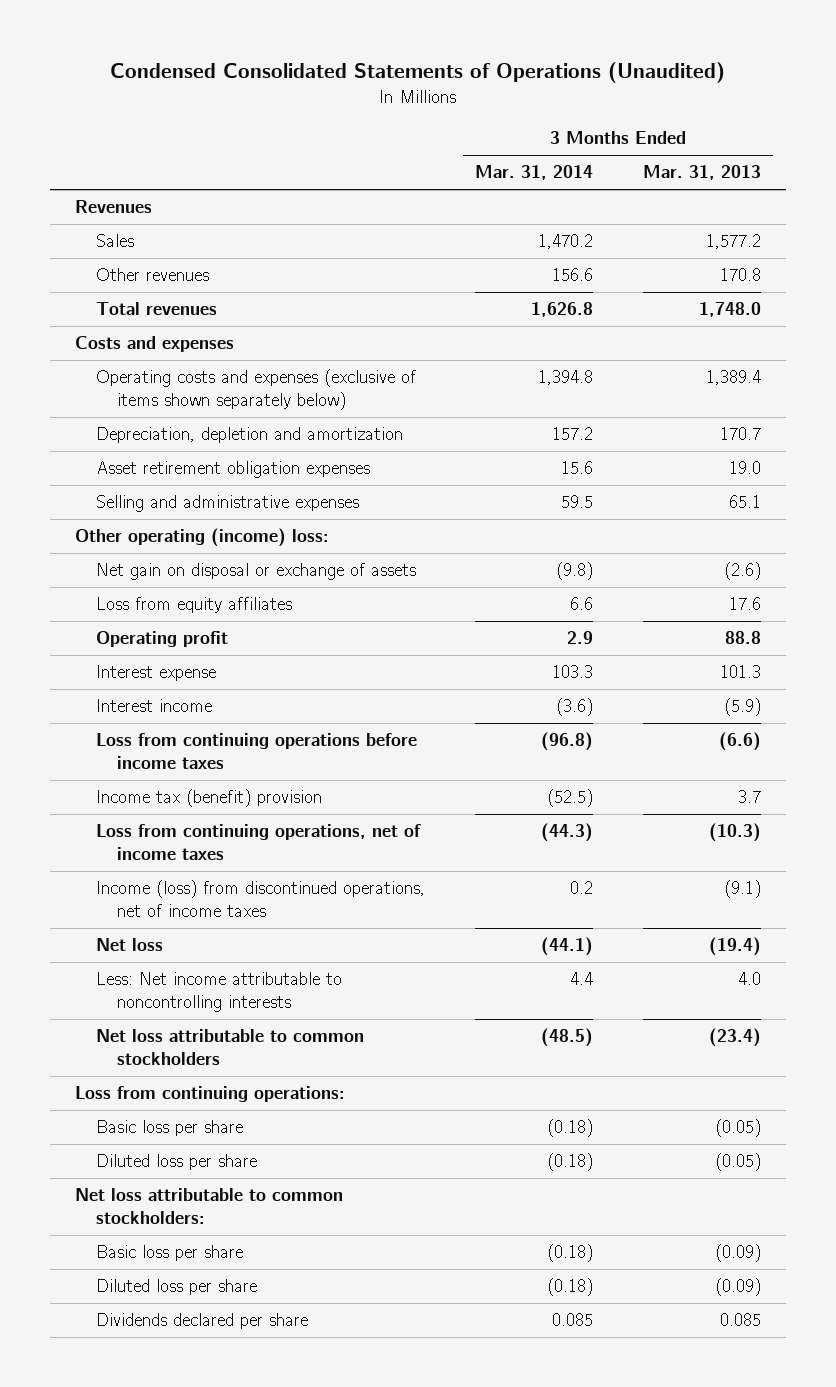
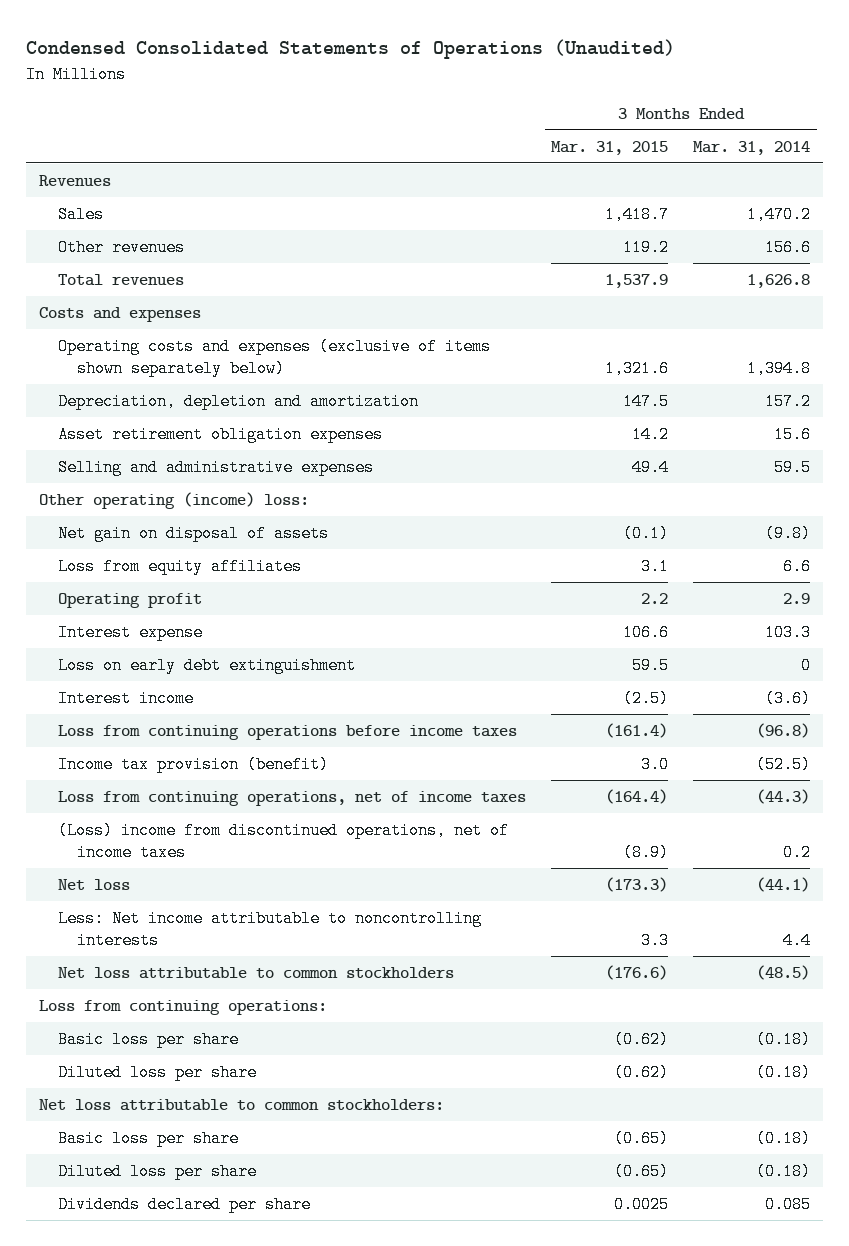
[642,165,761,181] Mar. 31, 2013 -> none
none -> [551,140,669,155] Mar. 31, 2015
[96,563,417,581] Net gain on disposal or exchange of assets -> [58,525,330,543] Net gain on disposal of assets
none -> [58,657,357,675] Loss on early debt extinguishment
[96,789,323,808] Income tax (benefit) provision -> [58,756,330,774] Income tax provision (benefit)
[96,880,426,918] Income (loss) from discontinued operations, net of income taxes -> [58,822,510,862] (Loss) income from discontinued operations, net of income taxes

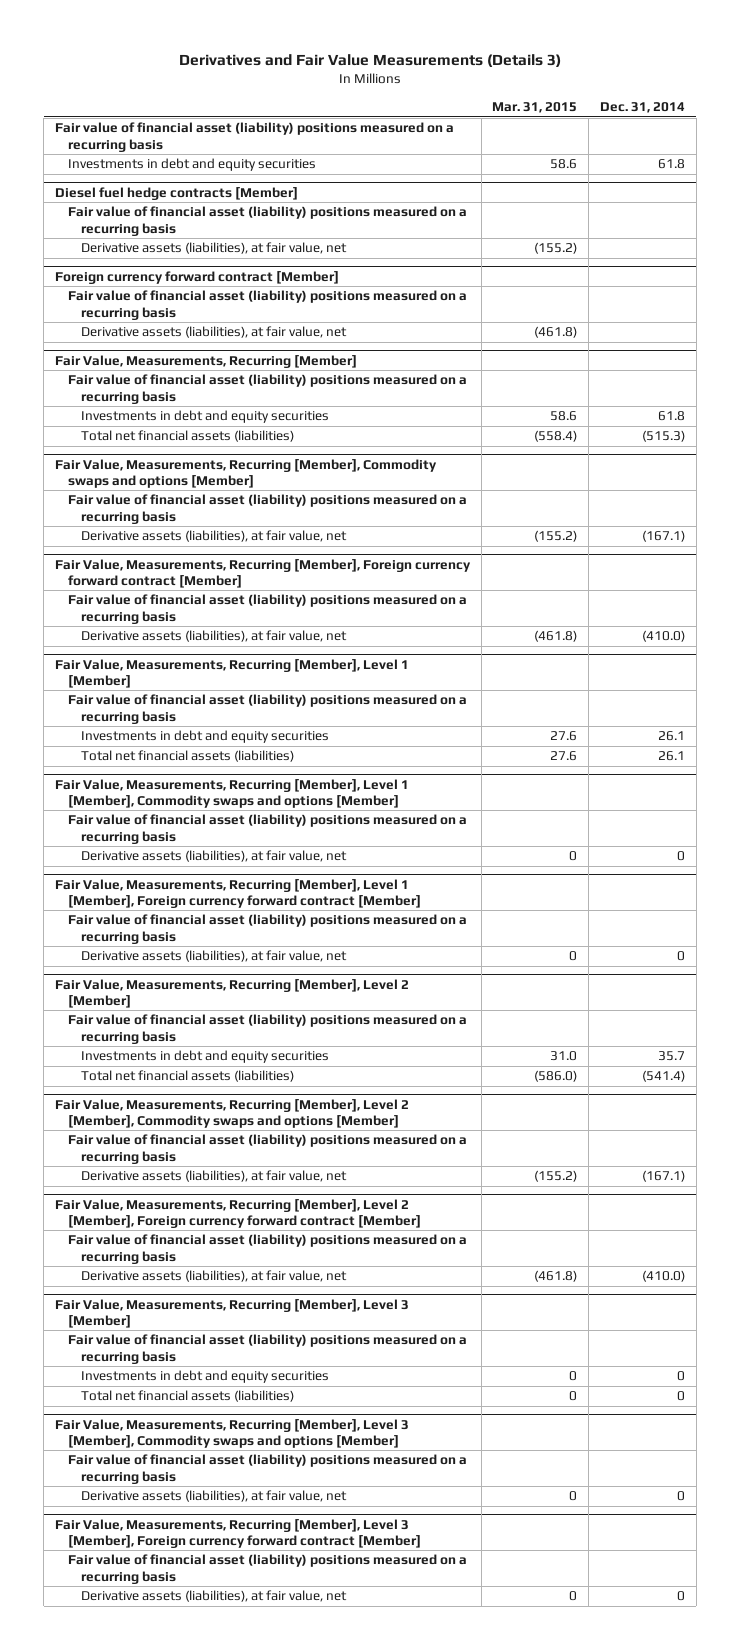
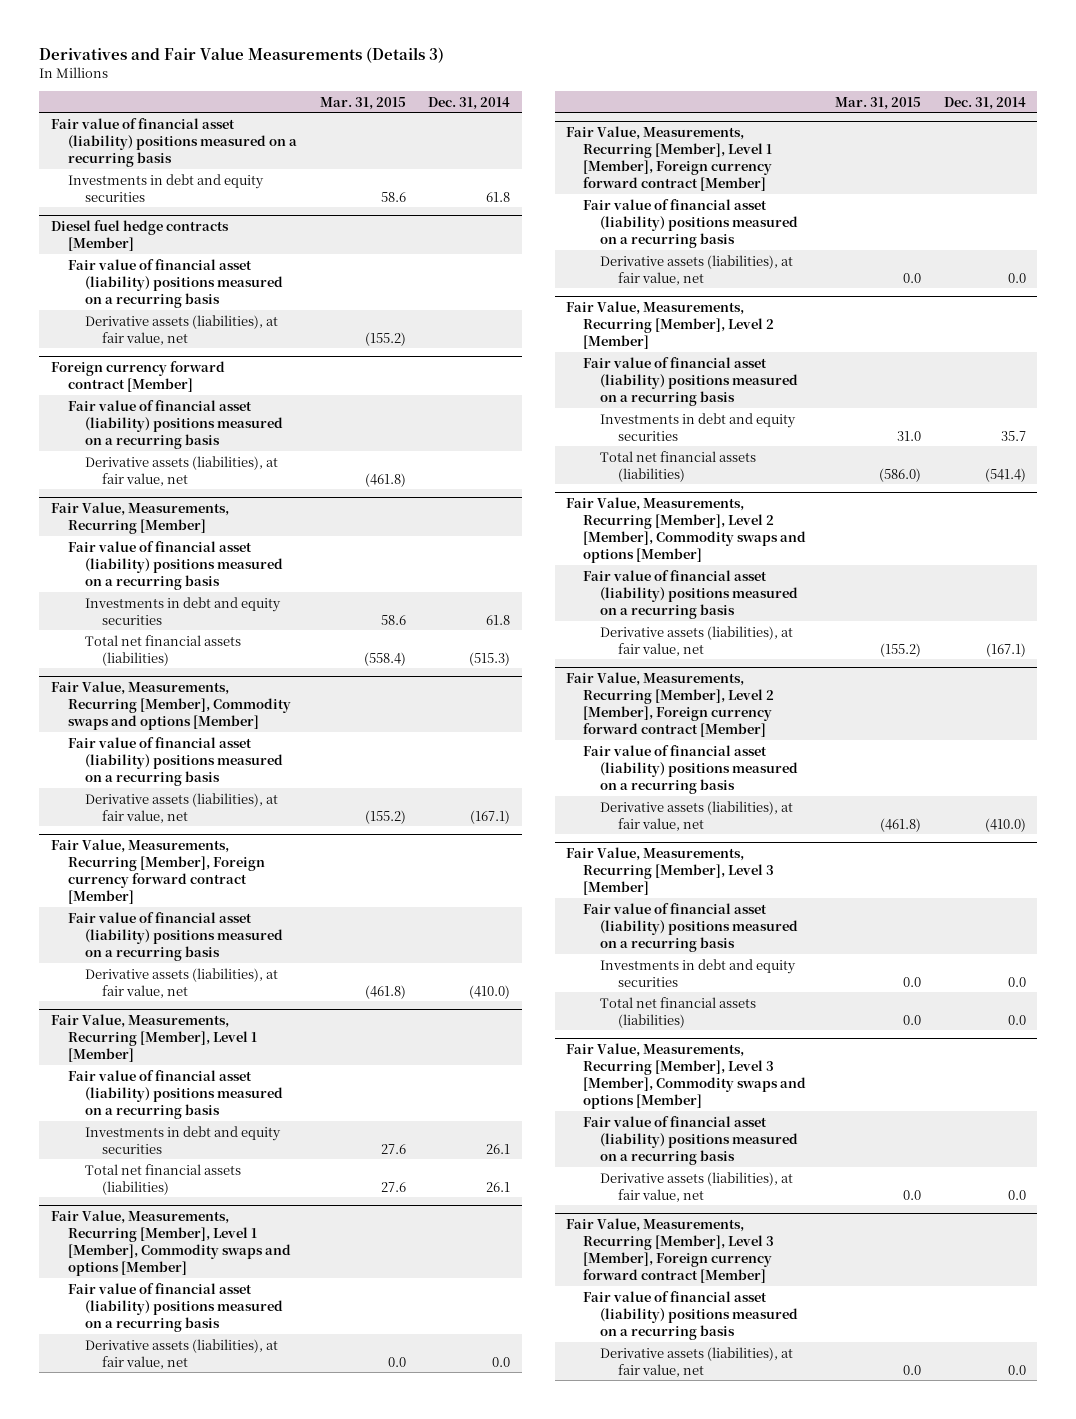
[569,851,578,862] 0 -> [387,1356,406,1367] 0.0
[677,851,686,862] 0 -> [492,1356,511,1367] 0.0
[569,951,578,962] 0 -> [903,272,922,283] 0.0
[677,951,686,962] 0 -> [1007,272,1026,283] 0.0
[569,1371,578,1382] 0 -> [903,976,922,987] 0.0
[677,1371,686,1382] 0 -> [1007,976,1026,987] 0.0
[569,1391,578,1402] 0 -> [903,1014,922,1025] 0.0
[677,1391,686,1402] 0 -> [1007,1014,1026,1025] 0.0
[569,1491,578,1502] 0 -> [903,1189,922,1200] 0.0
[677,1491,686,1502] 0 -> [1007,1189,1026,1200] 0.0
[569,1591,578,1602] 0 -> [903,1364,922,1375] 0.0
[677,1591,686,1602] 0 -> [1007,1364,1026,1375] 0.0

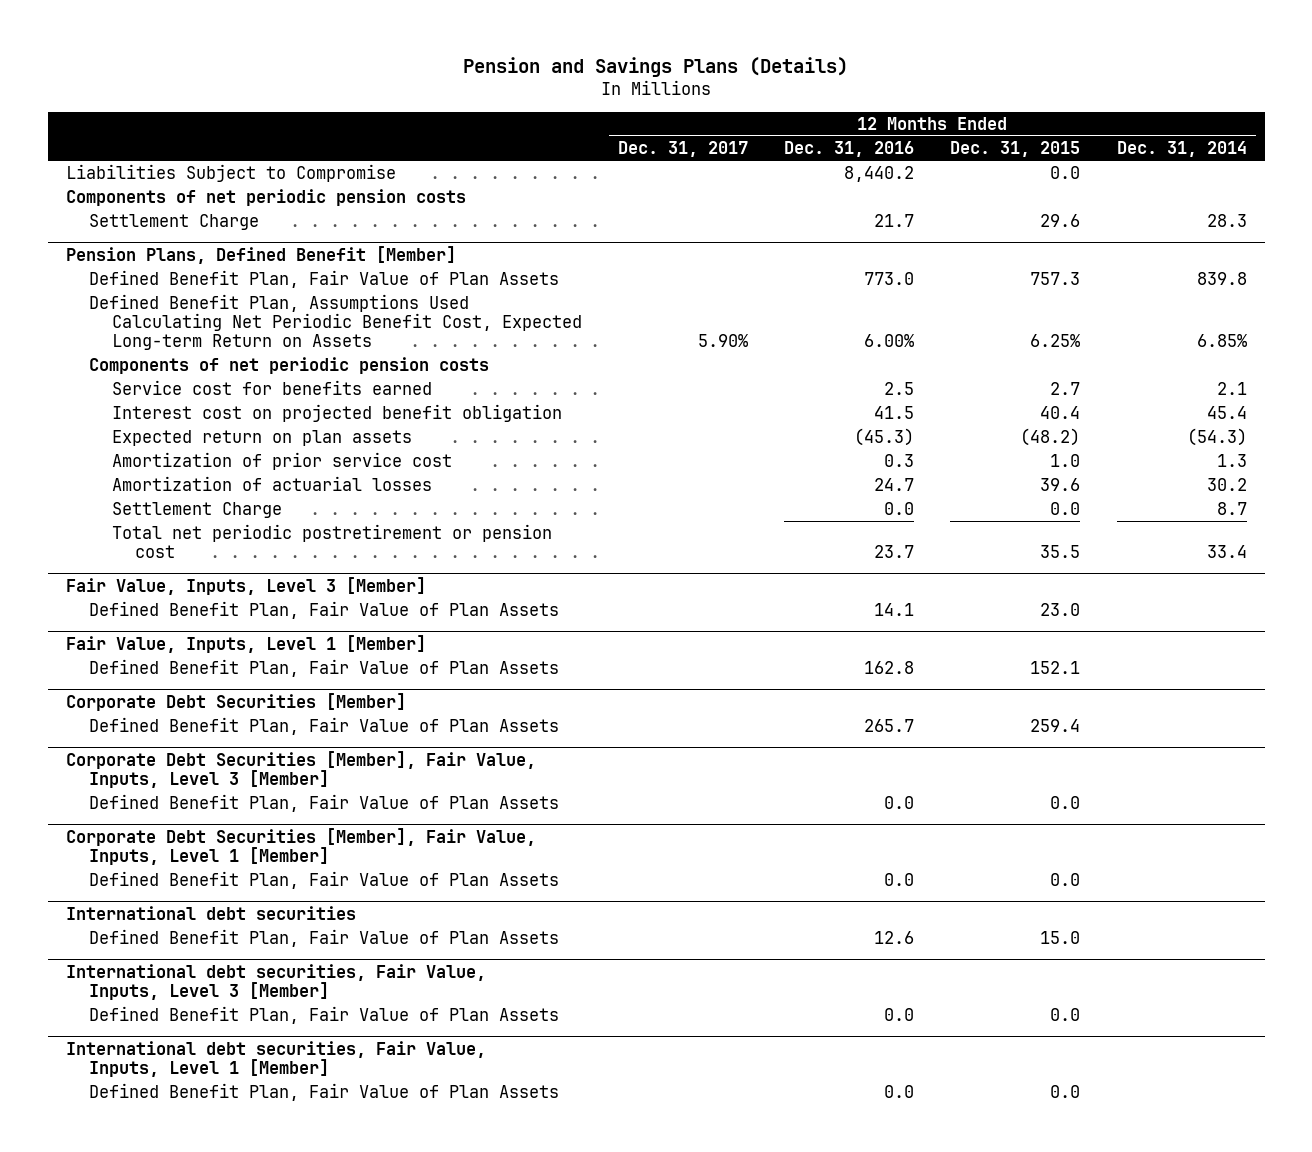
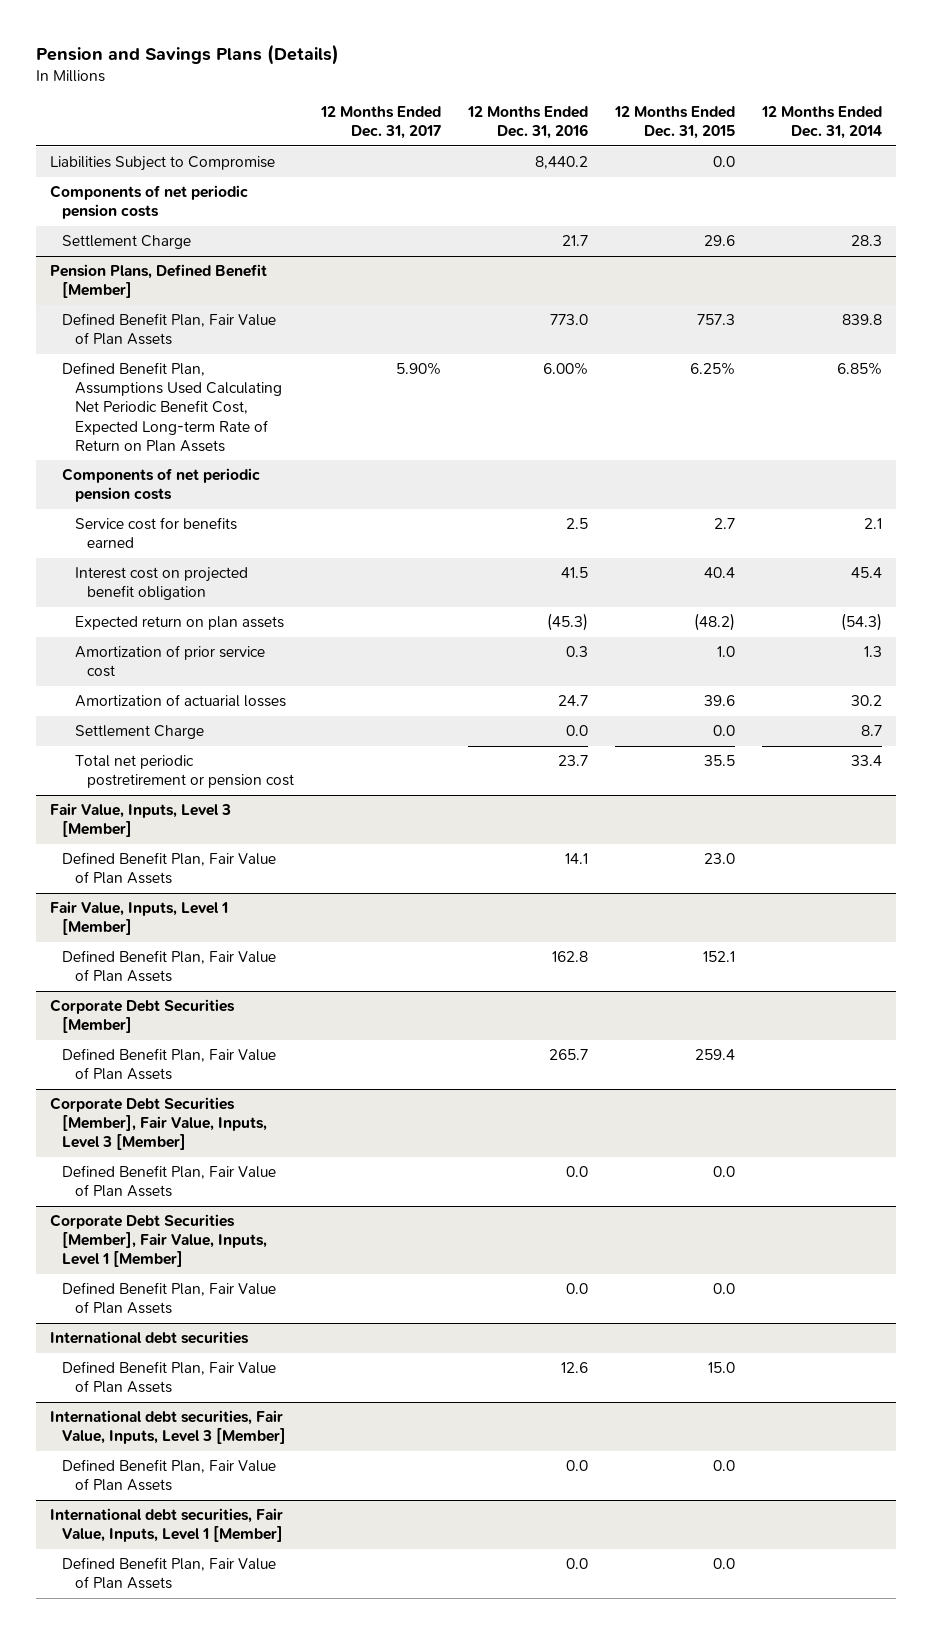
[88,294,582,351] Defined Benefit Plan, Assumptions Used Calculating Net Periodic Benefit Cost, Expected Long-term Return on Assets -> [62,362,282,452] Defined Benefit Plan, Assumptions Used Calculating Net Periodic Benefit Cost, Expected Long-term Rate of Return on Plan Assets

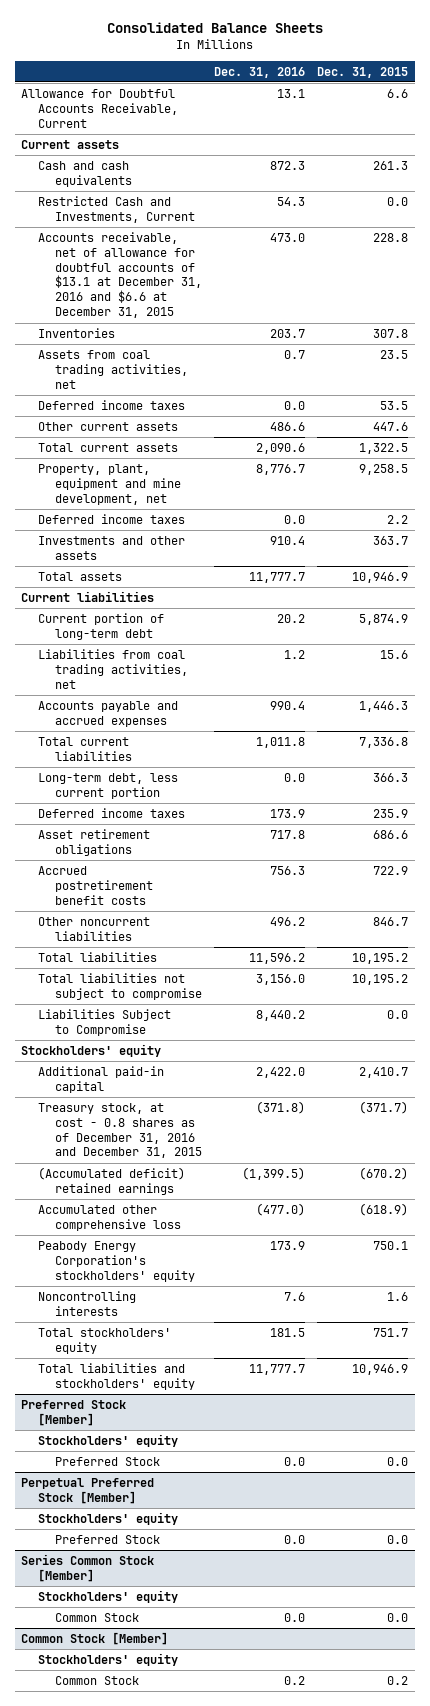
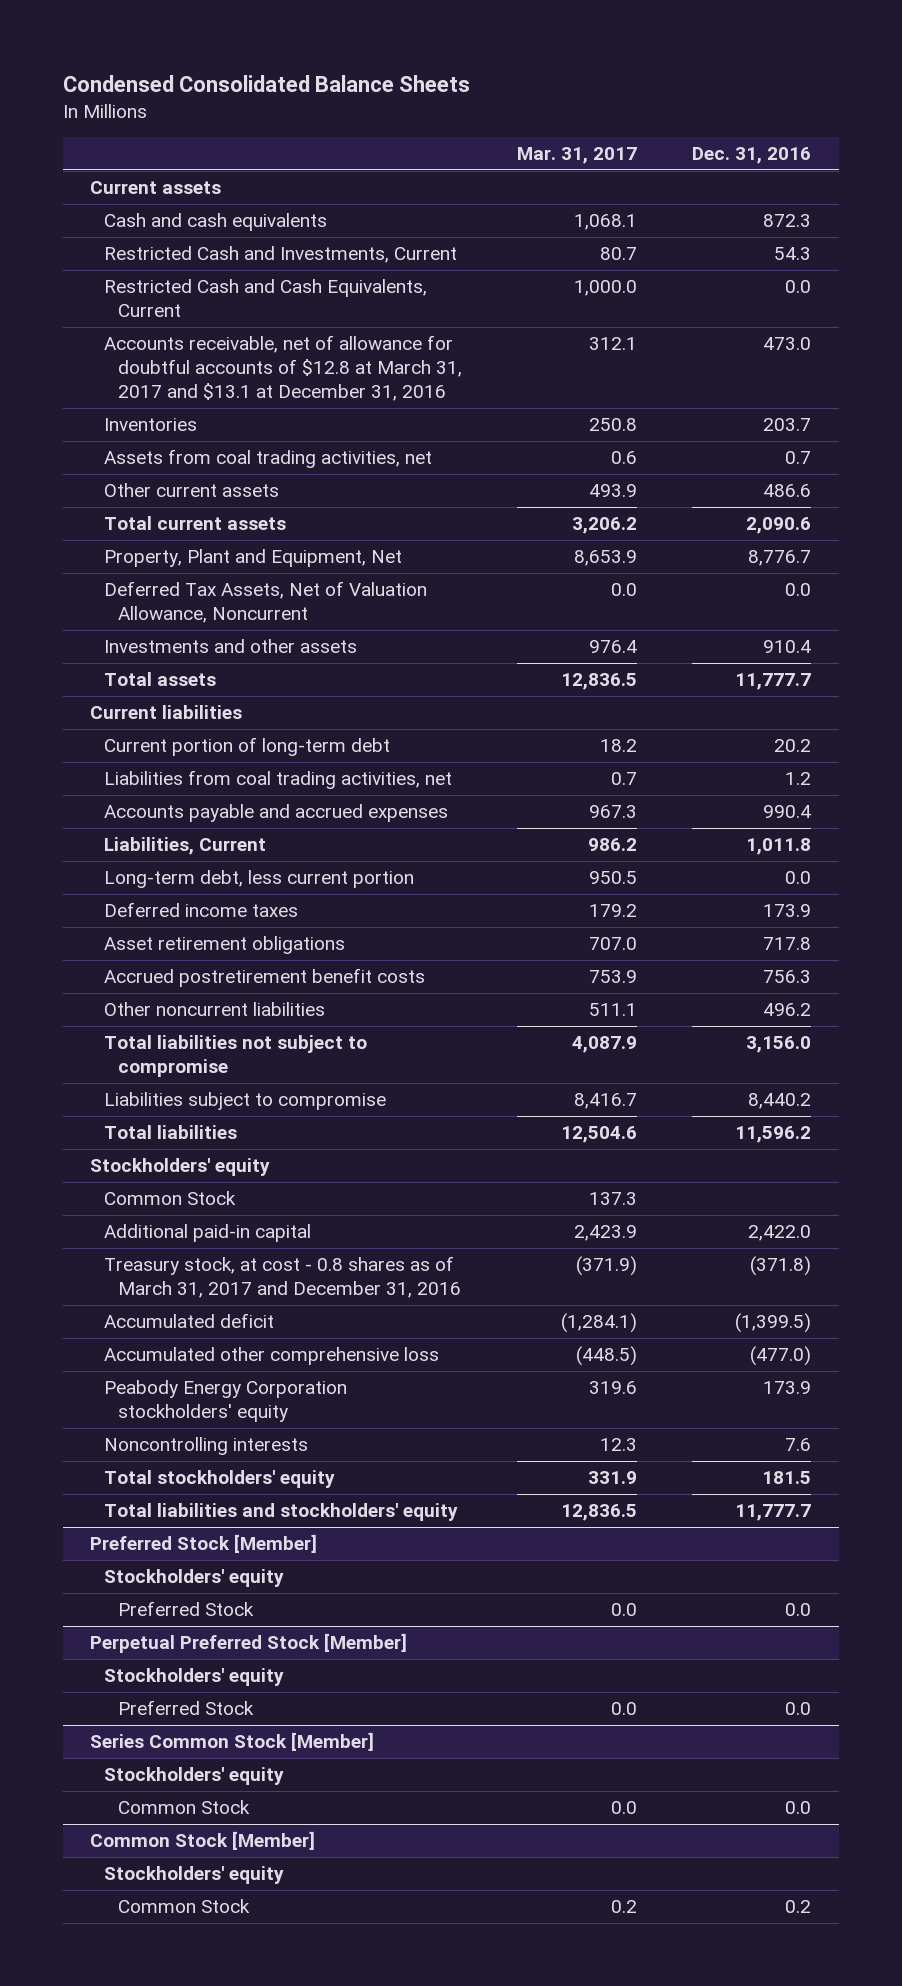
[106,22,323,34] Consolidated Balance Sheets -> [62,75,470,93] Condensed Consolidated Balance Sheets
[317,66,409,78] Dec. 31, 2015 -> none
none -> [517,147,638,165] Mar. 31, 2017
[21,88,179,128] Allowance for Doubtful Accounts Receivable, Current -> none
none -> [104,279,428,318] Restricted Cash and Cash Equivalents, Current
[38,231,203,319] Accounts receivable, net of allowance for doubtful accounts of $13.1 at December 31, 2016 and $6.6 at December 31, 2015 -> [104,335,463,401] Accounts receivable, net of allowance for doubtful accounts of $12.8 at March 31, 2017 and $13.1 at December 31, 2016
[38,399,186,410] Deferred income taxes -> none
[38,463,182,505] Property, plant, equipment and mine development, net -> [104,549,403,568] Property, Plant and Equipment, Net
[38,513,186,524] Deferred income taxes -> [104,581,428,624] Deferred Tax Assets, Net of Valuation Allowance, Noncurrent
[38,736,133,761] Total current liabilities -> [104,837,267,856] Liabilities, Current
[38,1008,172,1036] Liabilities Subject to Compromise -> [104,1092,387,1111] Liabilities subject to compromise
[38,951,158,962] Total liabilities -> [104,1125,238,1140] Total liabilities
none -> [104,1191,237,1206] Common Stock
[38,1102,203,1159] Treasury stock, at cost - 0.8 shares as of December 31, 2016 and December 31, 2015 -> [104,1256,462,1299] Treasury stock, at cost - 0.8 shares as of March 31, 2017 and December 31, 2016
[38,1166,186,1195] (Accumulated deficit) retained earnings -> [104,1313,275,1329] Accumulated deficit
[38,1240,196,1282] Peabody Energy Corporation's stockholders' equity -> [104,1380,348,1423] Peabody Energy Corporation stockholders' equity

